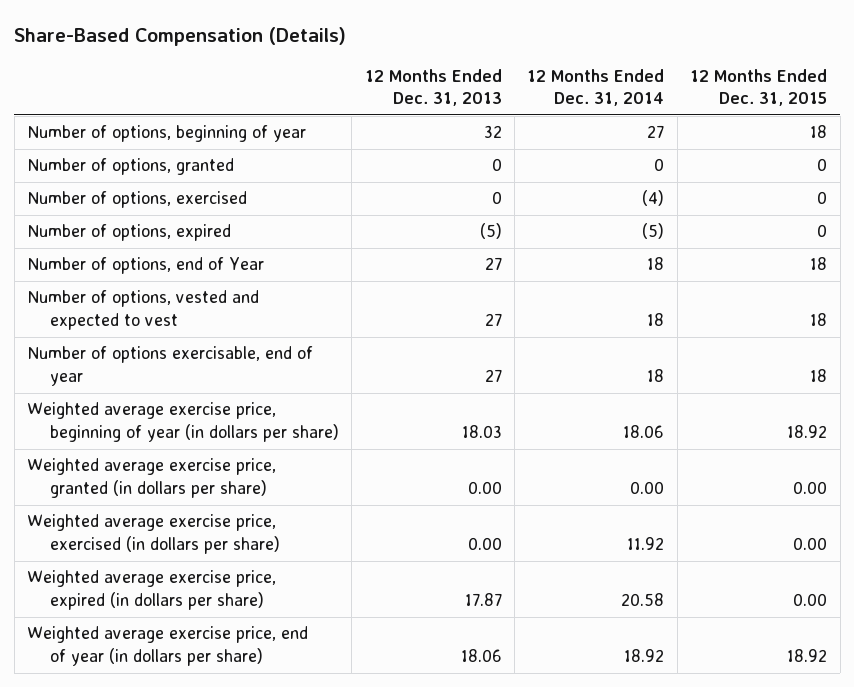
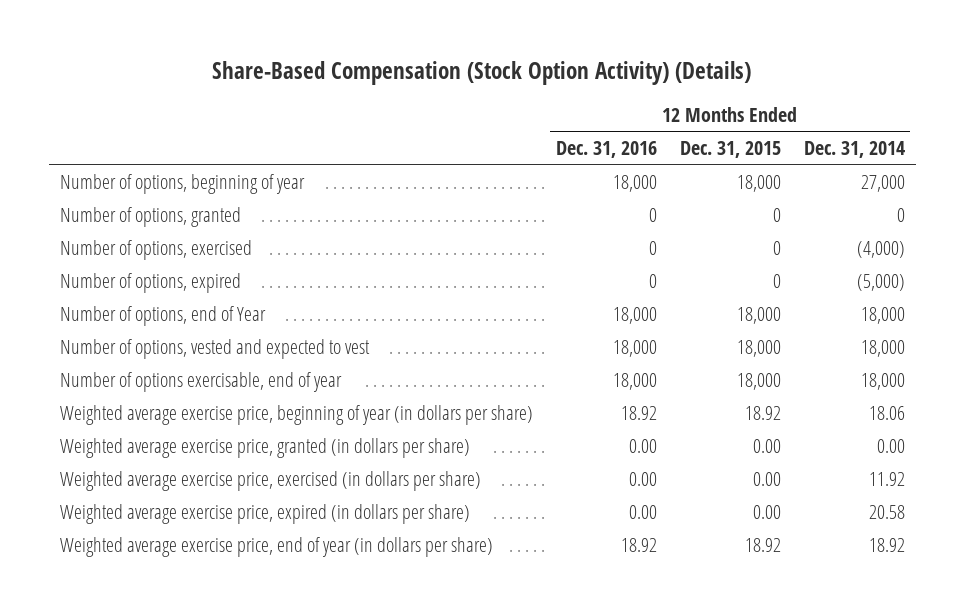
[14,26,347,46] Share-Based Compensation (Details) -> [212,61,752,86] Share-Based Compensation (Stock Option Activity) (Details)
[364,68,502,107] 12 Months Ended Dec. 31, 2013 -> none
none -> [555,141,657,159] Dec. 31, 2016
[647,125,665,139] 27 -> [860,175,905,193] 27,000
[810,125,828,139] 18 -> [736,175,781,193] 18,000
[642,190,665,207] (4) -> [856,241,905,259] (4,000)
[642,223,665,240] (5) -> [856,274,905,292] (5,000)
[647,257,665,271] 18 -> [860,307,905,325] 18,000
[810,257,828,271] 18 -> [736,307,781,325] 18,000
[647,313,665,327] 18 -> [860,340,905,358] 18,000
[810,313,828,327] 18 -> [736,340,781,358] 18,000
[647,369,665,383] 18 -> [860,373,905,391] 18,000
[810,369,828,383] 18 -> [736,373,781,391] 18,000

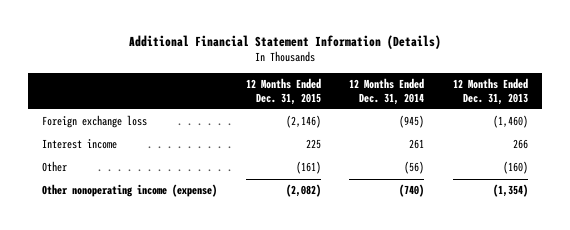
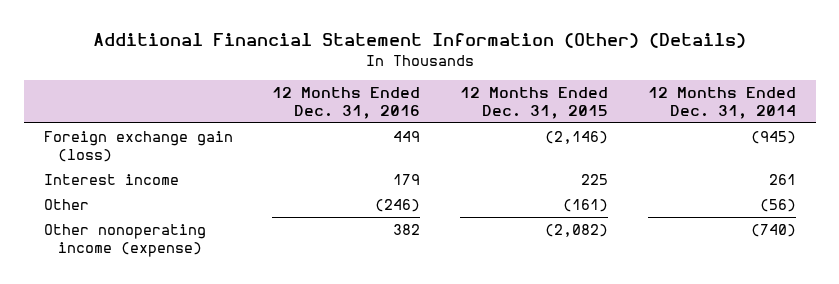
[129,34,442,49] Additional Financial Statement Information (Details) -> [92,33,746,49] Additional Financial Statement Information (Other) (Details)
[453,77,529,105] 12 Months Ended Dec. 31, 2013 -> none
none -> [272,86,421,119] 12 Months Ended Dec. 31, 2016
[42,115,148,129] Foreign exchange loss -> [43,131,233,162] Foreign exchange gain (loss)

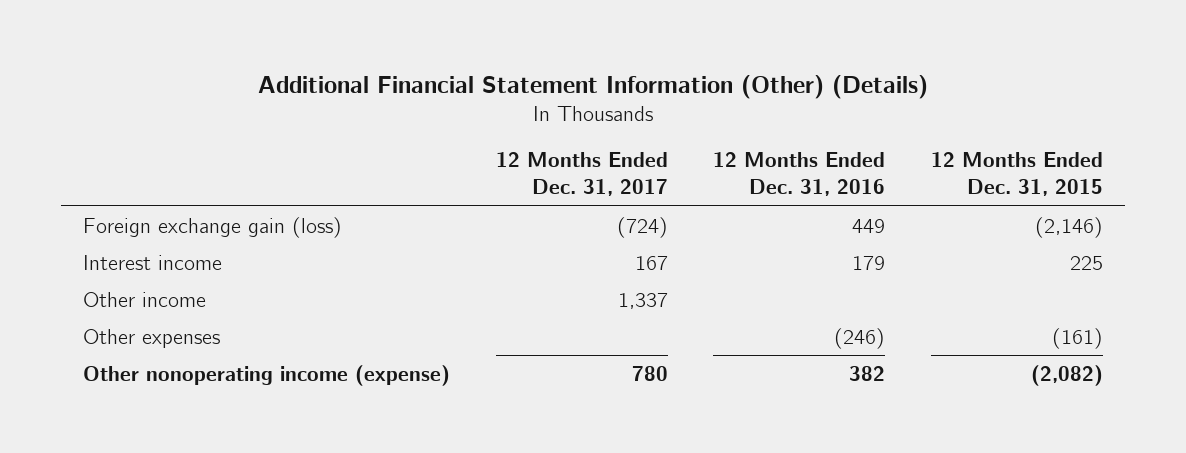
[647,86,796,119] 12 Months Ended Dec. 31, 2014 -> none
none -> [495,152,668,197] 12 Months Ended Dec. 31, 2017
none -> [83,291,207,307] Other income
[43,199,89,211] Other -> [83,328,221,348] Other expenses

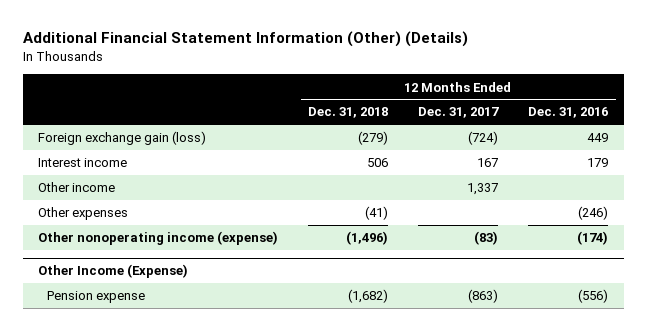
[930,152,1103,197] 12 Months Ended Dec. 31, 2015 -> none
none -> [308,107,389,119] Dec. 31, 2018
[631,365,668,381] 780 -> [474,231,499,246] (83)
[849,365,886,381] 382 -> [577,231,609,246] (174)
none -> [37,264,188,279] Other Income (Expense)
none -> [47,291,146,304] Pension expense

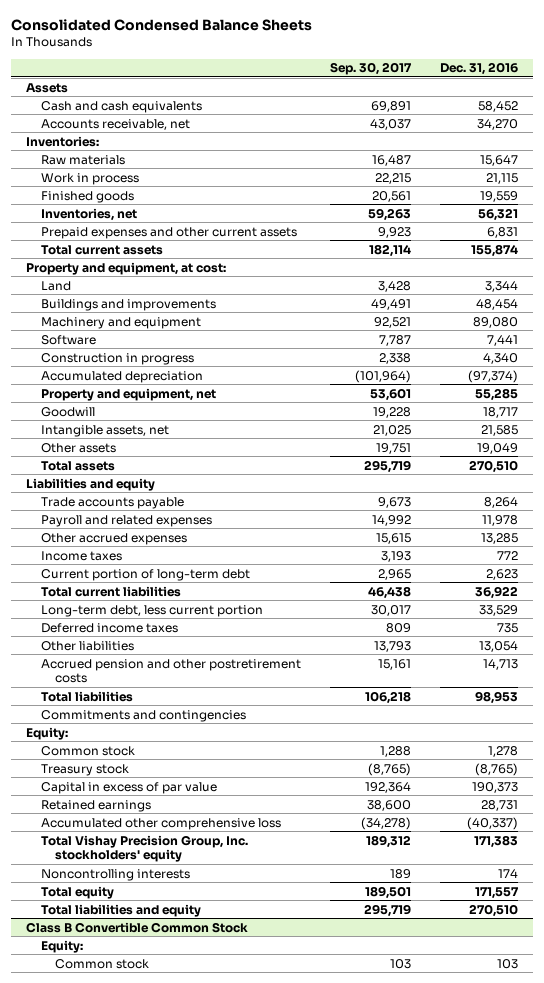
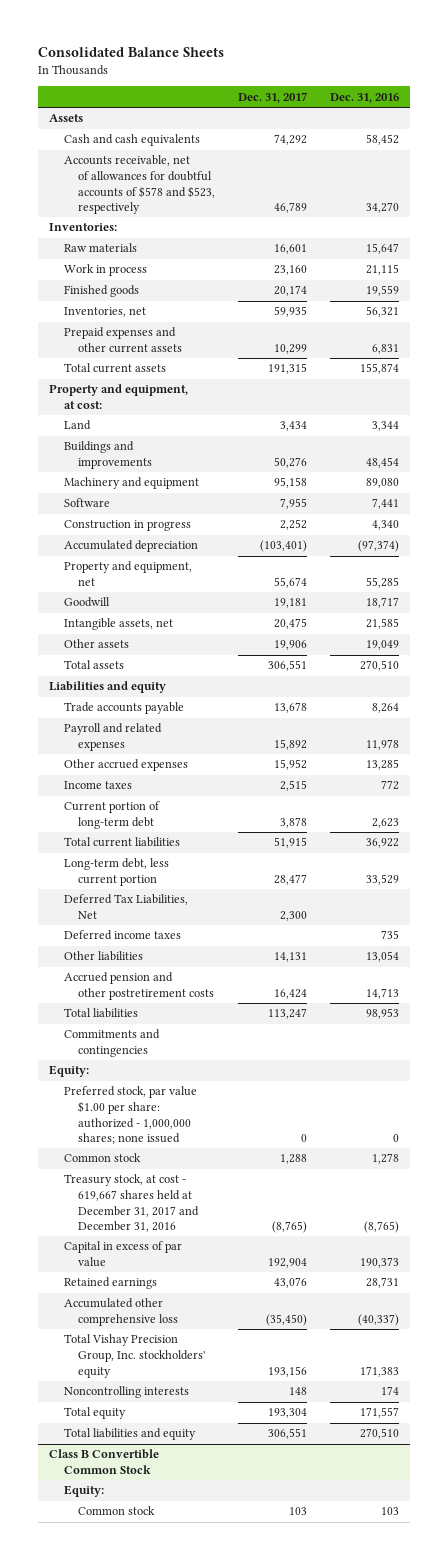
[11,19,313,32] Consolidated Condensed Balance Sheets -> [37,47,224,58] Consolidated Balance Sheets
[329,62,412,76] Sep. 30, 2017 -> none
none -> [237,91,307,103] Dec. 31, 2017
[40,118,190,130] Accounts receivable, net -> [63,155,216,215] Accounts receivable, net of allowances for doubtful accounts of $578 and $523, respectively
none -> [63,894,188,920] Deferred Tax Liabilities, Net
none -> [63,1086,197,1145] Preferred stock, par value $1.00 per share: authorized - 1,000,000 shares; none issued
[40,763,129,776] Treasury stock -> [63,1174,200,1233] Treasury stock, at cost - 619,667 shares held at December 31, 2017 and December 31, 2016

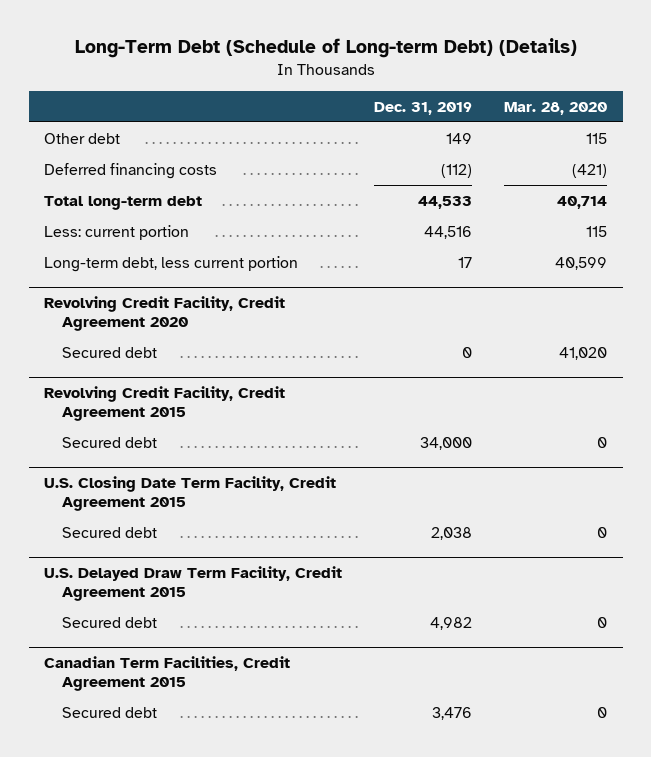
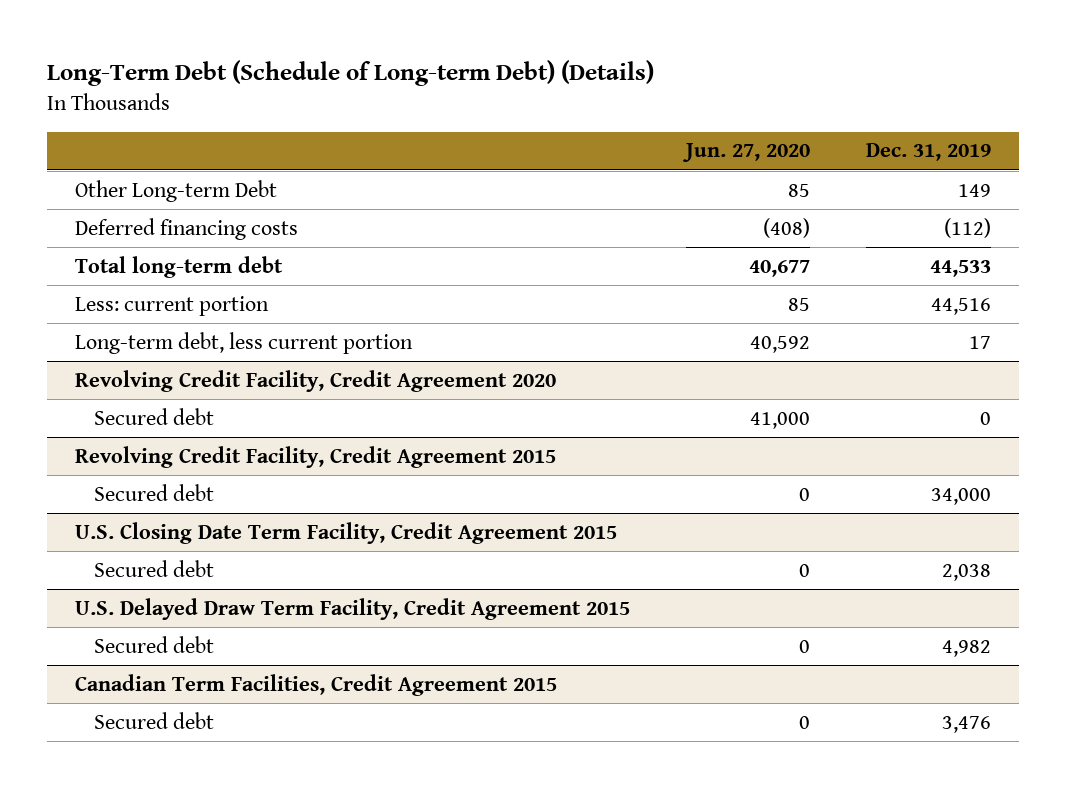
[503,101,607,115] Mar. 28, 2020 -> none
none -> [681,143,810,163] Jun. 27, 2020
[44,132,121,144] Other debt -> [74,179,277,202] Other Long-term Debt

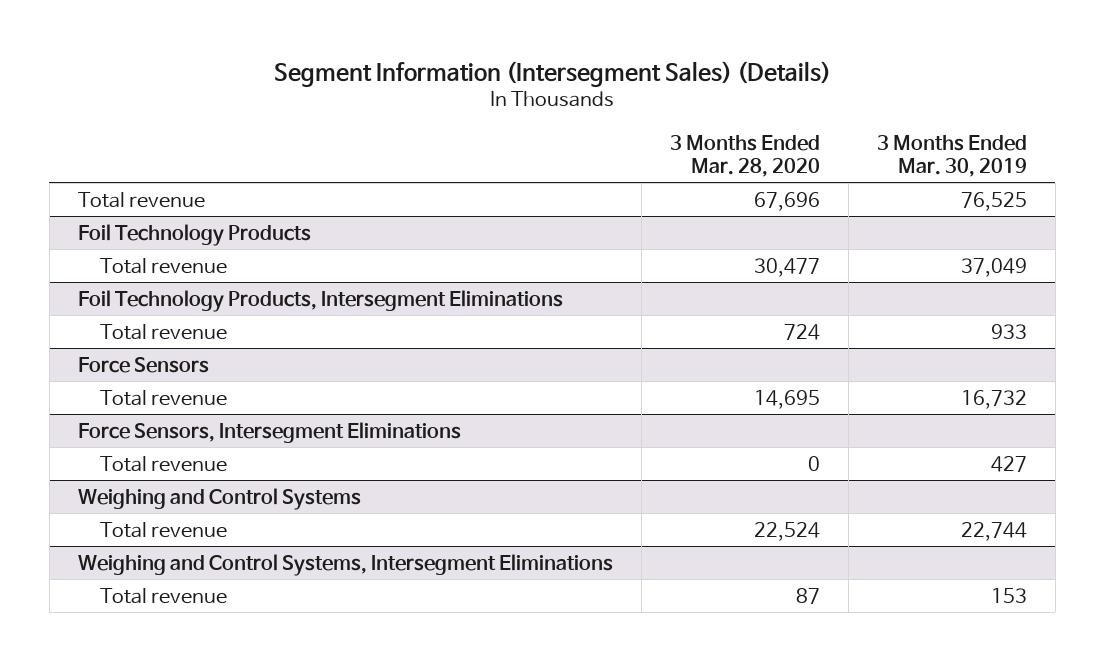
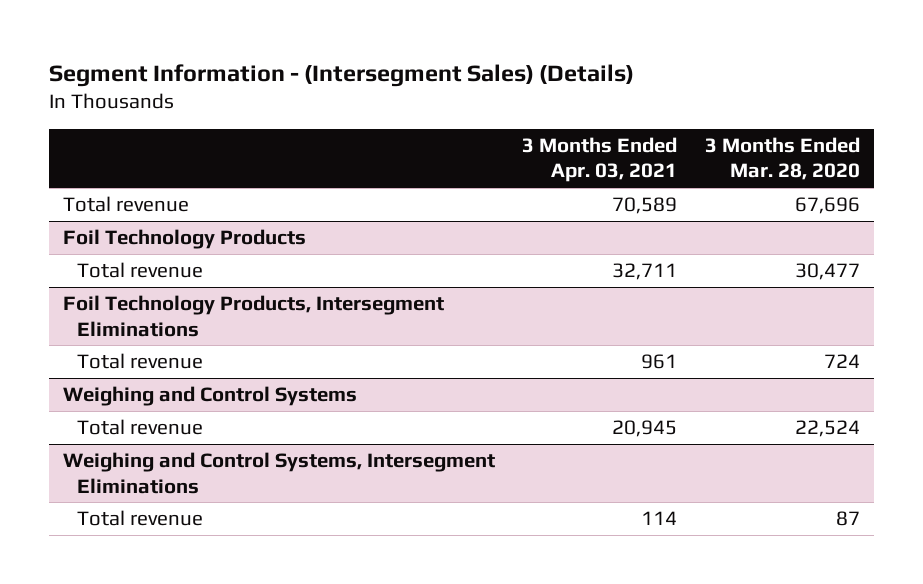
[274,60,832,87] Segment Information (Intersegment Sales) (Details) -> [48,63,634,87] Segment Information - (Intersegment Sales) (Details)
[876,134,1027,177] 3 Months Ended Mar. 30, 2019 -> none
none -> [522,136,678,183] 3 Months Ended Apr. 03, 2021
[77,356,209,373] Force Sensors -> none
[99,389,227,406] Total revenue -> none
[77,421,461,443] Force Sensors, Intersegment Eliminations -> none
[99,455,227,472] Total revenue -> none

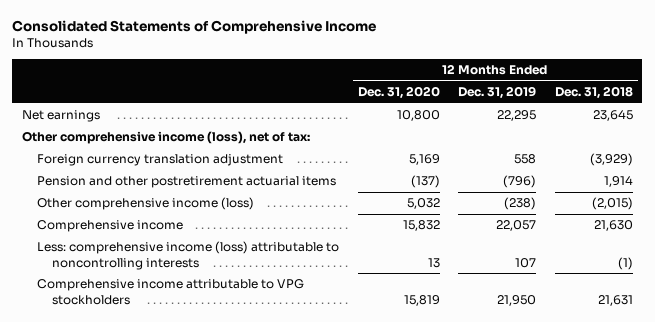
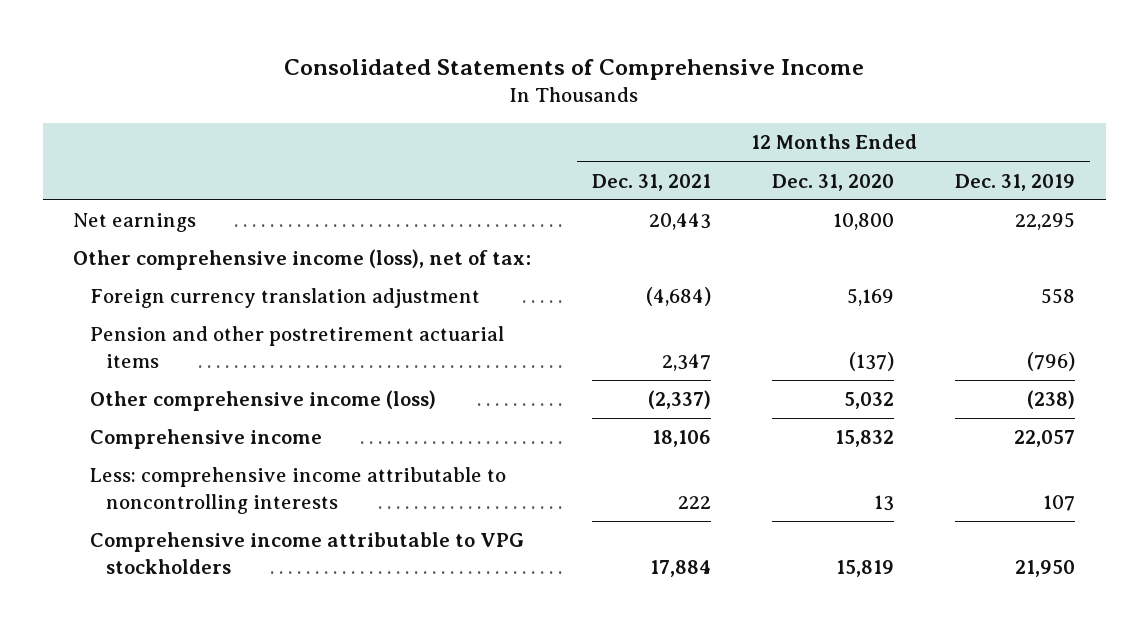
[554,86,633,100] Dec. 31, 2018 -> none
none -> [592,173,712,191] Dec. 31, 2021
[37,241,340,270] Less: comprehensive income (loss) attributable to noncontrolling interests -> [89,467,506,514] Less: comprehensive income attributable to noncontrolling interests

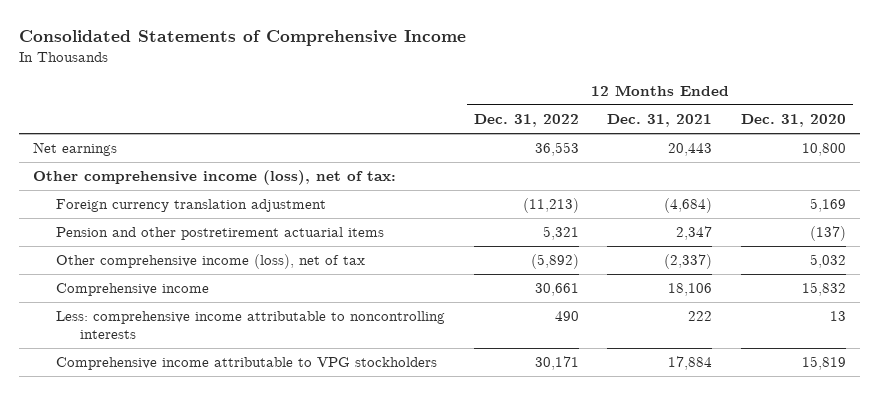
[955,173,1076,191] Dec. 31, 2019 -> none
none -> [473,114,579,128] Dec. 31, 2022
[89,390,436,412] Other comprehensive income (loss) -> [56,254,366,270] Other comprehensive income (loss), net of tax

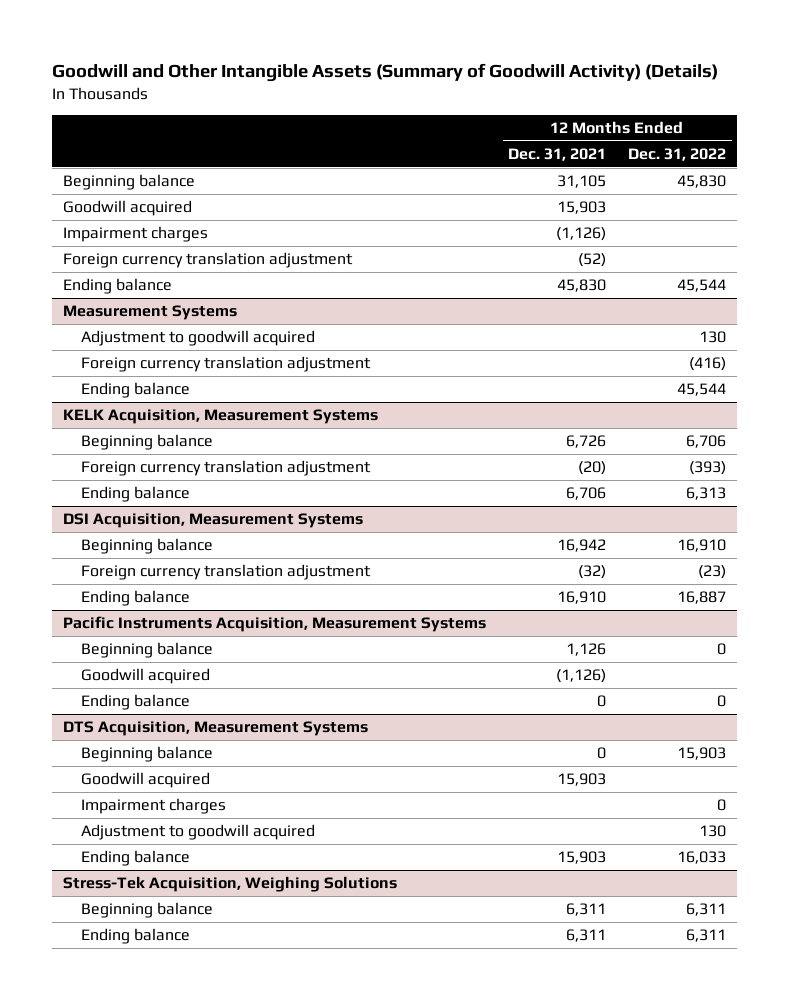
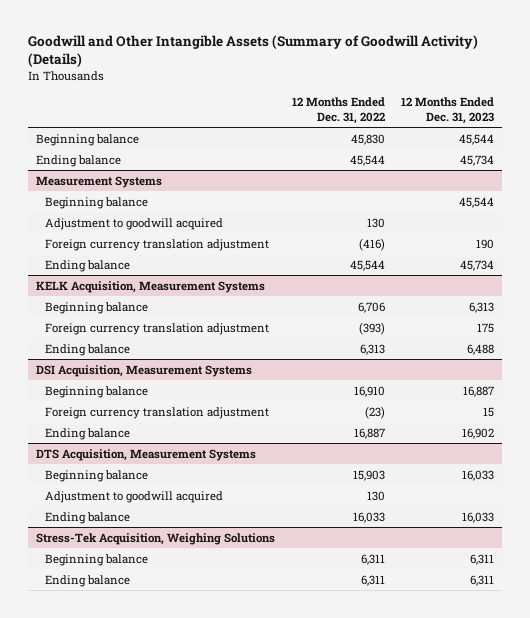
[508,148,607,162] Dec. 31, 2021 -> none
none -> [401,96,495,124] 12 Months Ended Dec. 31, 2023
[63,200,193,217] Goodwill acquired -> none
[63,226,209,243] Impairment charges -> none
[63,252,354,269] Foreign currency translation adjustment -> none
none -> [45,196,149,209] Beginning balance
[63,616,487,633] Pacific Instruments Acquisition, Measurement Systems -> none
[81,642,214,659] Beginning balance -> none
[81,668,211,685] Goodwill acquired -> none
[81,694,191,711] Ending balance -> none
[81,772,211,789] Goodwill acquired -> none
[81,798,227,815] Impairment charges -> none

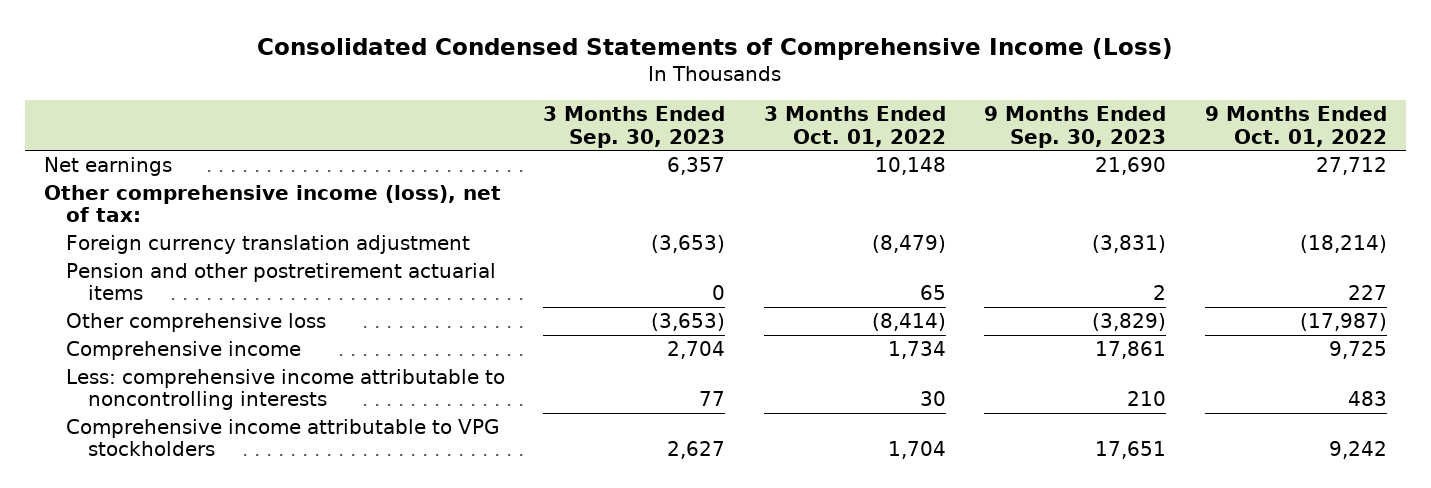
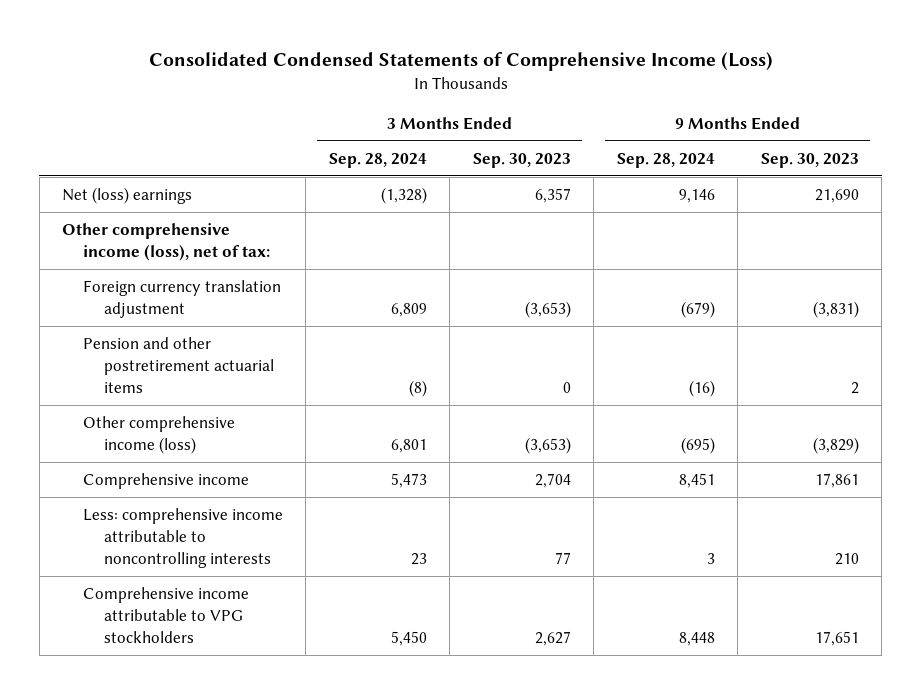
[763,106,946,147] 3 Months Ended Oct. 01, 2022 -> none
[1204,106,1387,147] 9 Months Ended Oct. 01, 2022 -> none
none -> [328,152,427,168] Sep. 28, 2024
none -> [616,152,715,168] Sep. 28, 2024
[44,156,173,176] Net earnings -> [62,186,193,204] Net (loss) earnings
[65,312,326,332] Other comprehensive loss -> [83,415,236,454] Other comprehensive income (loss)

